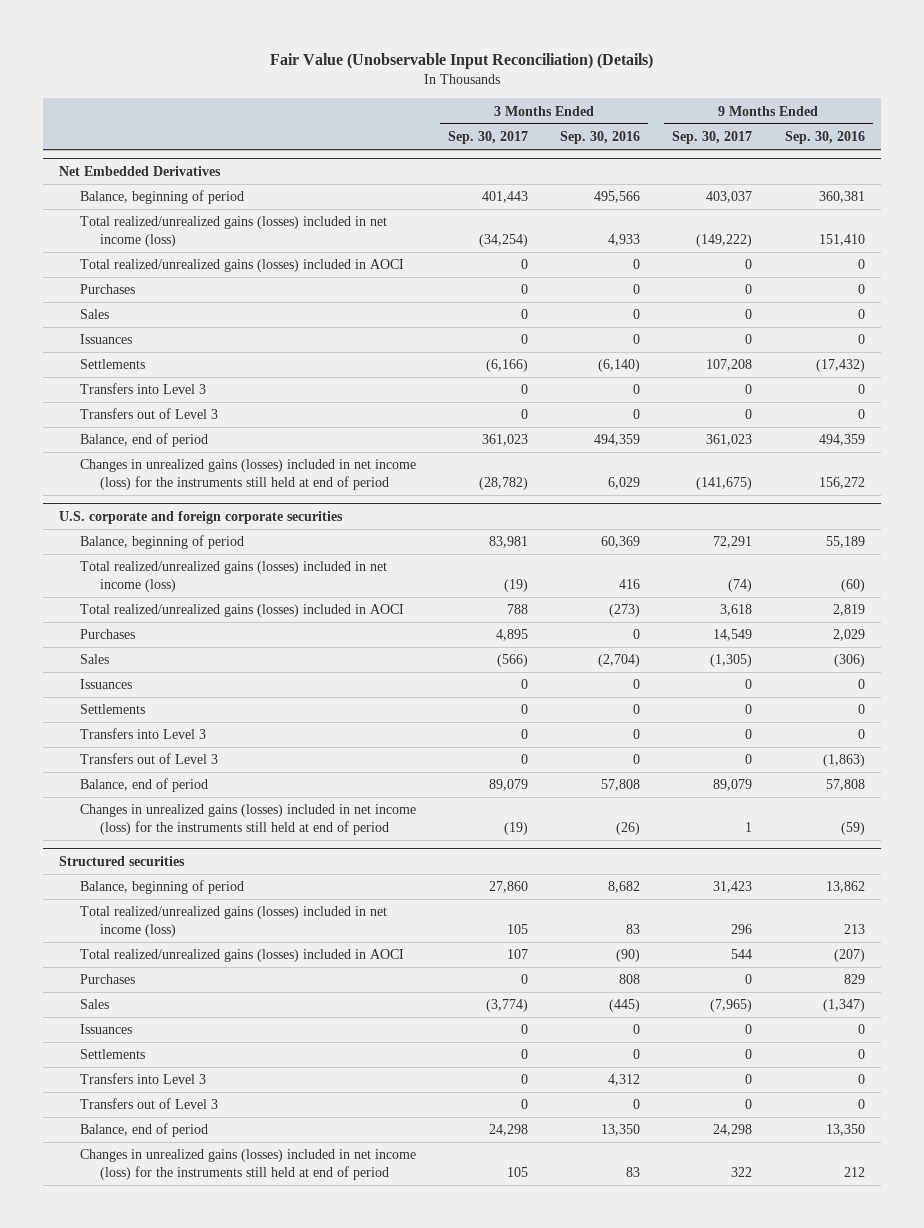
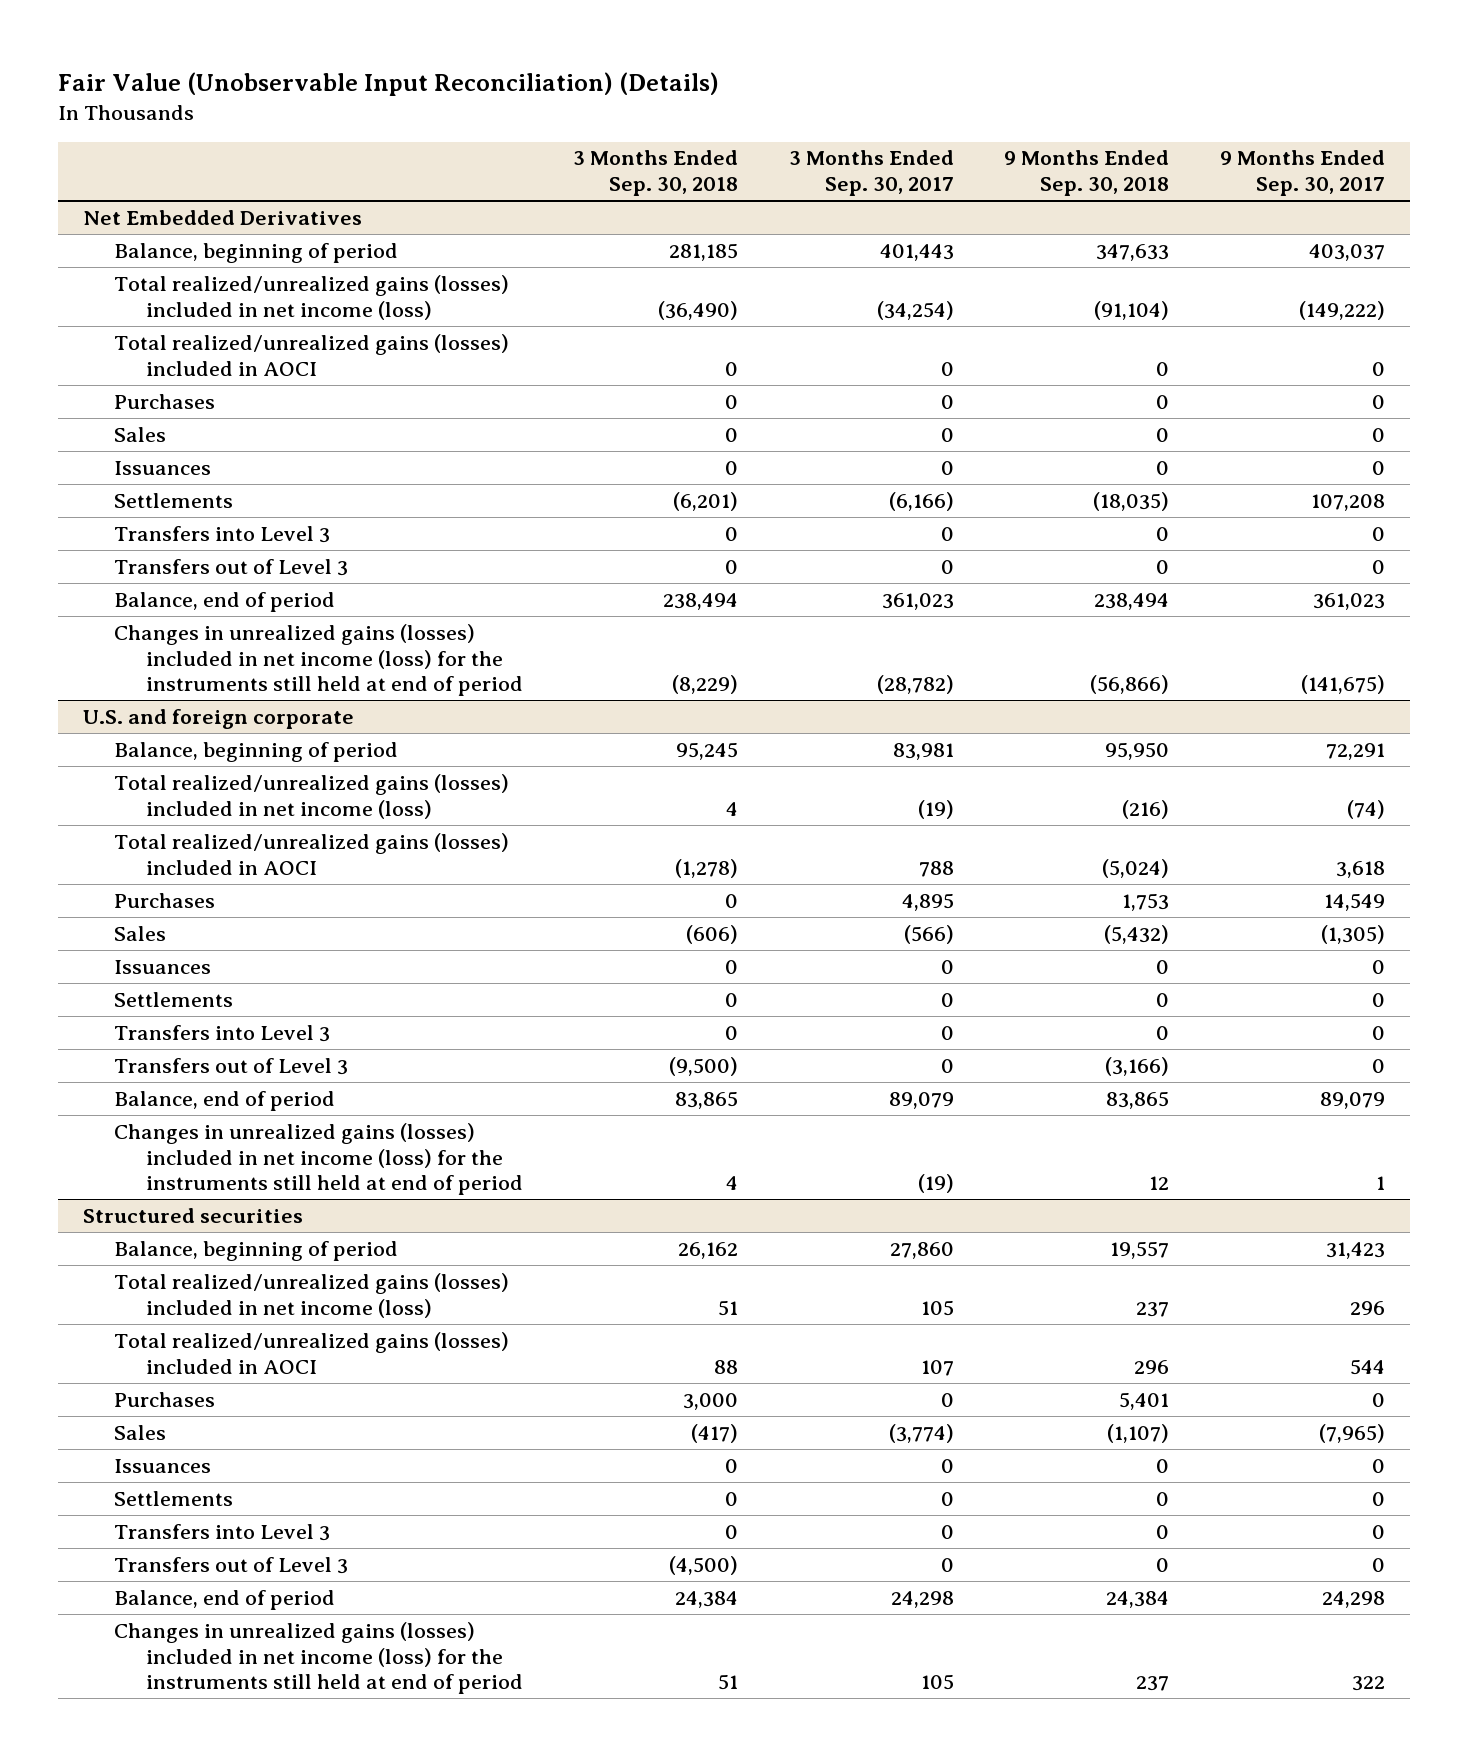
[560,131,641,145] Sep. 30, 2016 -> none
[784,131,865,145] Sep. 30, 2016 -> none
none -> [573,150,739,197] 3 Months Ended Sep. 30, 2018
none -> [1004,150,1170,197] 9 Months Ended Sep. 30, 2018
[59,510,344,524] U.S. corporate and foreign corporate securities -> [83,708,355,729] U.S. and foreign corporate

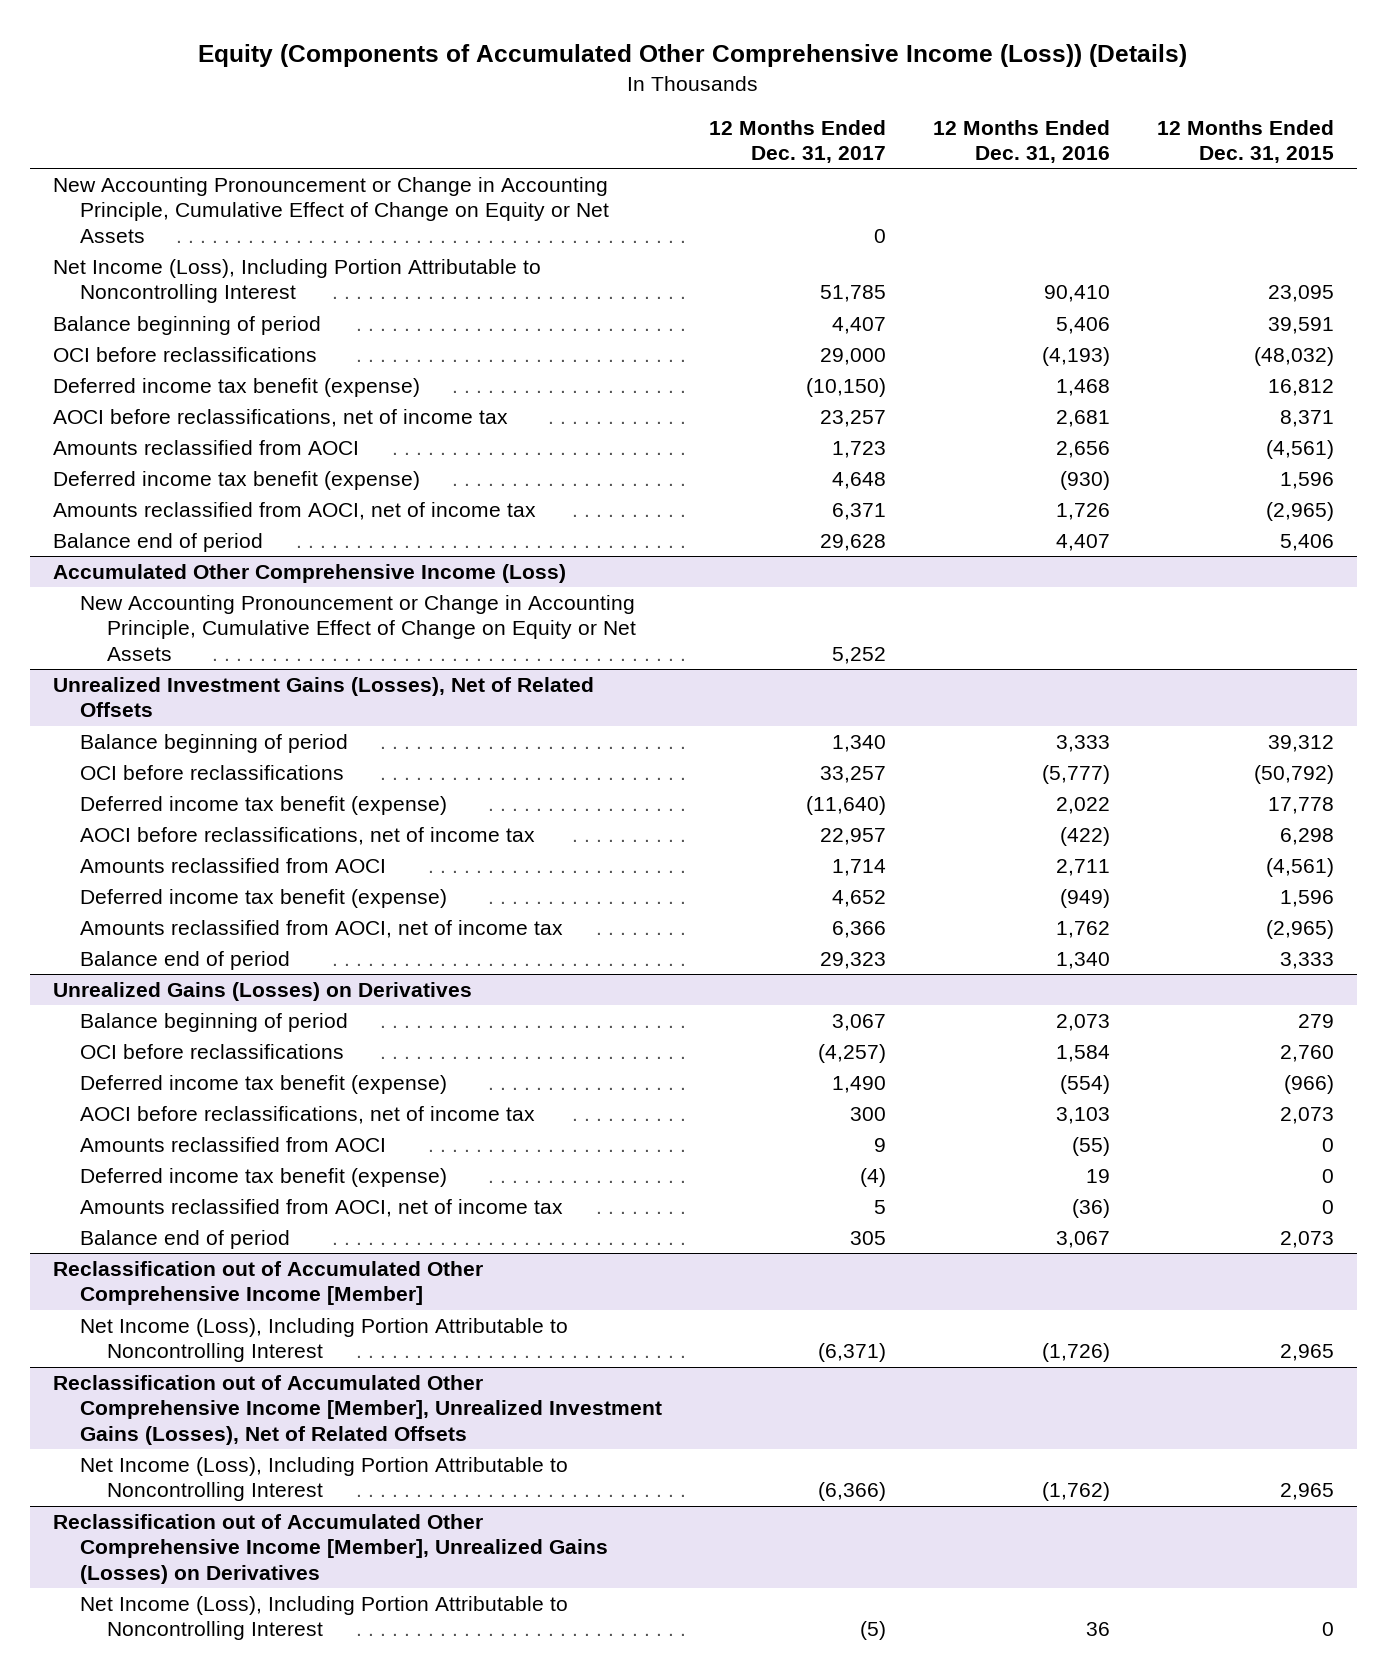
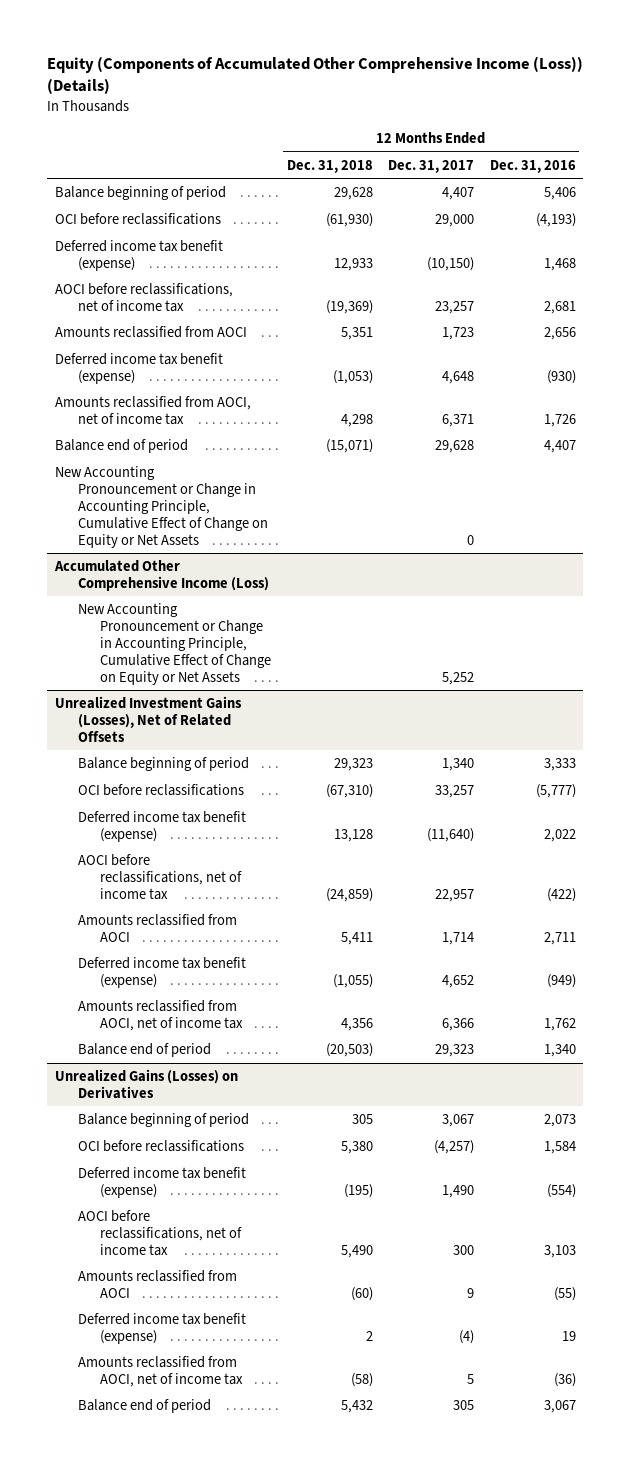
[1156,119,1334,164] 12 Months Ended Dec. 31, 2015 -> none
none -> [286,159,373,173] Dec. 31, 2018
[52,258,541,304] Net Income (Loss), Including Portion Attributable to Noncontrolling Interest -> none
[52,176,610,244] New Accounting Pronouncement or Change in Accounting Principle, Cumulative Effect of Change on Equity or Net Assets -> [54,465,268,548] New Accounting Pronouncement or Change in Accounting Principle, Cumulative Effect of Change on Equity or Net Assets
[52,1260,483,1306] Reclassification out of Accumulated Other Comprehensive Income [Member] -> none
[80,1317,569,1363] Net Income (Loss), Including Portion Attributable to Noncontrolling Interest -> none
[52,1374,663,1446] Reclassification out of Accumulated Other Comprehensive Income [Member], Unrealized Investment Gains (Losses), Net of Related Offsets -> none
[80,1456,569,1502] Net Income (Loss), Including Portion Attributable to Noncontrolling Interest -> none
[52,1513,609,1585] Reclassification out of Accumulated Other Comprehensive Income [Member], Unrealized Gains (Losses) on Derivatives -> none
[80,1595,569,1641] Net Income (Loss), Including Portion Attributable to Noncontrolling Interest -> none

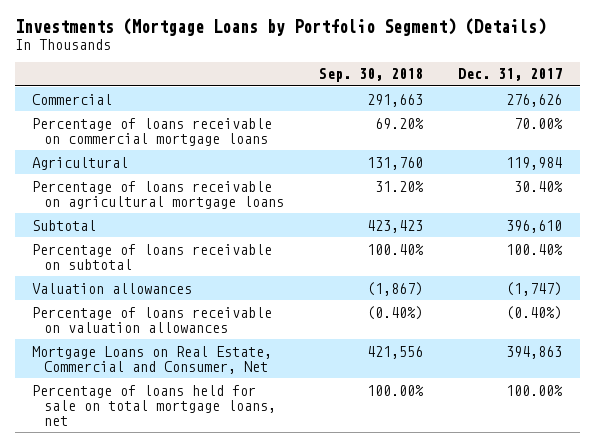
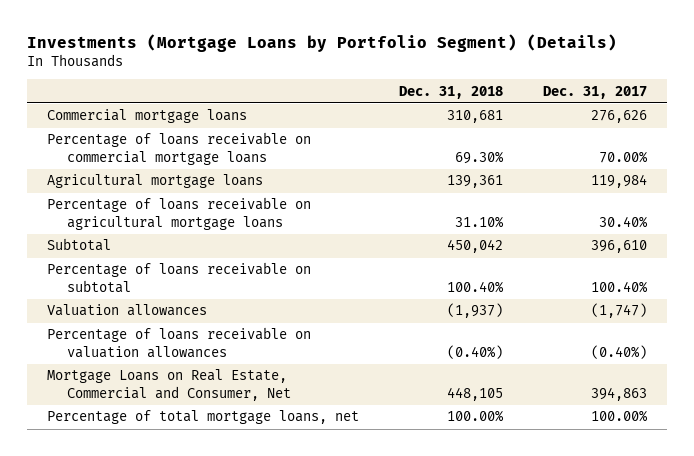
[319,68,424,83] Sep. 30, 2018 -> none
none -> [399,85,504,99] Dec. 31, 2018
[32,93,113,105] Commercial -> [46,109,247,124] Commercial mortgage loans
[32,156,129,170] Agricultural -> [46,174,263,189] Agricultural mortgage loans
[32,384,276,426] Percentage of loans held for sale on total mortgage loans, net -> [46,410,359,425] Percentage of total mortgage loans, net

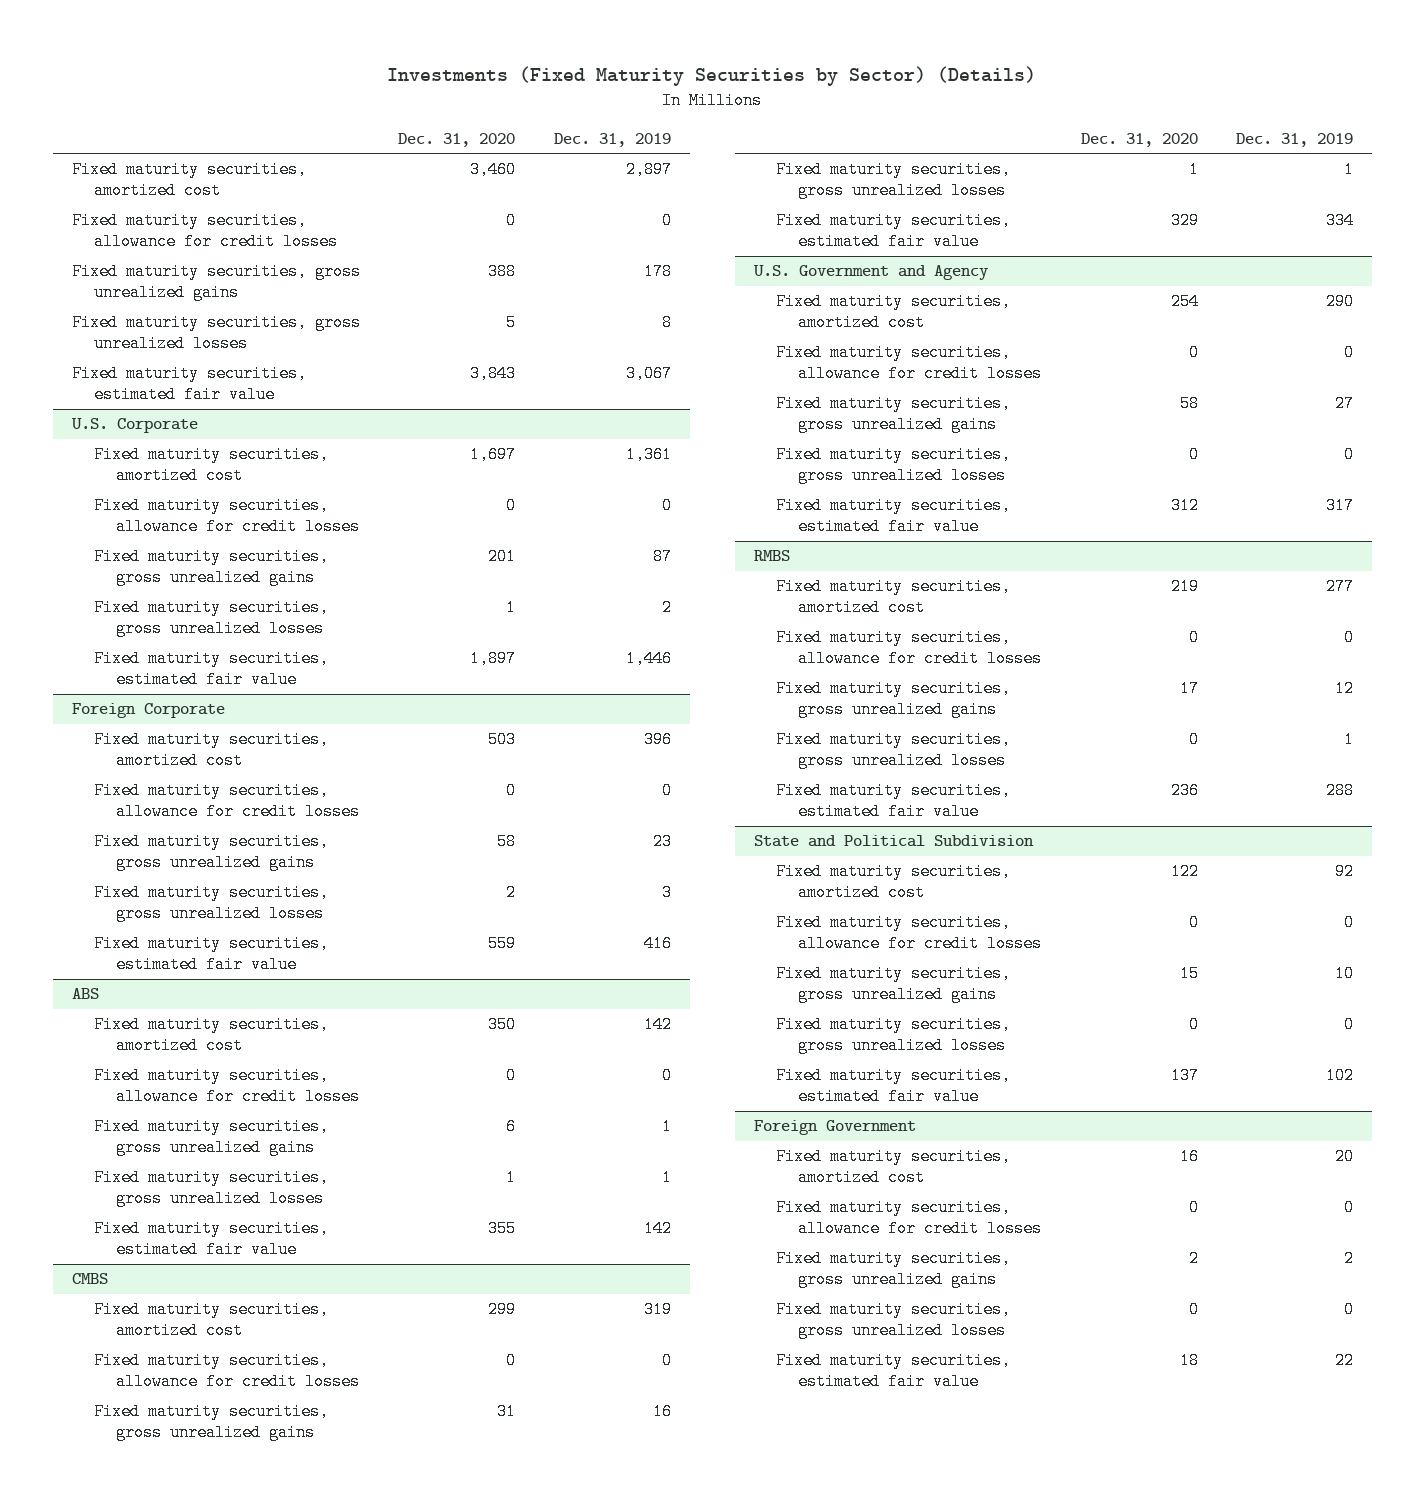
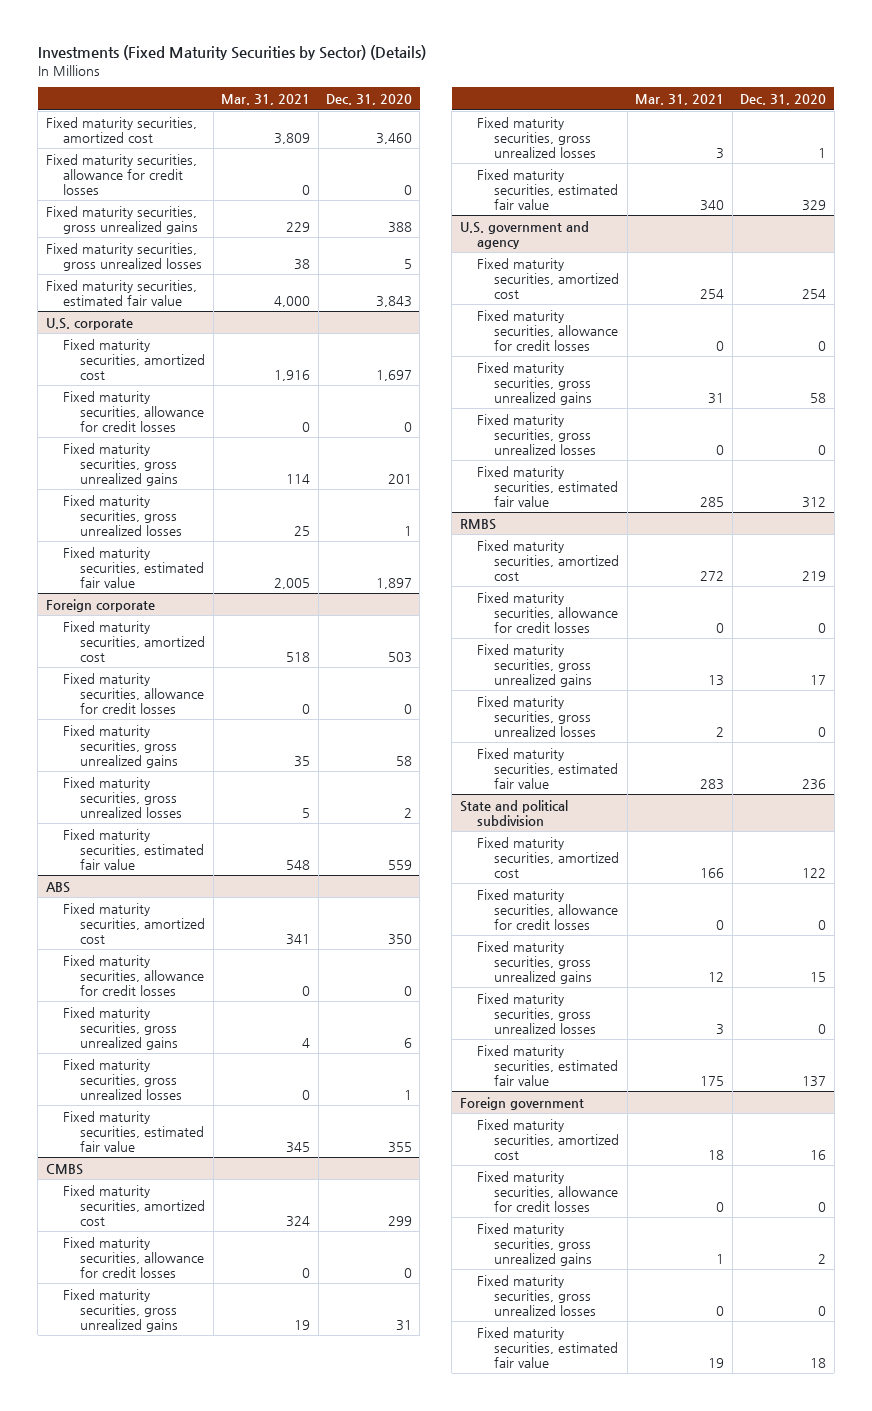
[553,132,671,147] Dec. 31, 2019 -> none
none -> [221,94,311,106] Mar. 31, 2021
[71,418,199,434] U.S. Corporate -> [45,317,133,330] U.S. corporate
[72,703,226,719] Foreign Corporate -> [45,598,155,612] Foreign corporate
[753,265,990,281] U.S. Government and Agency -> [459,220,589,249] U.S. government and agency
[754,835,1035,848] State and Political Subdivision -> [459,799,568,826] State and political subdivision
[754,1120,917,1136] Foreign Government -> [459,1096,584,1110] Foreign government

